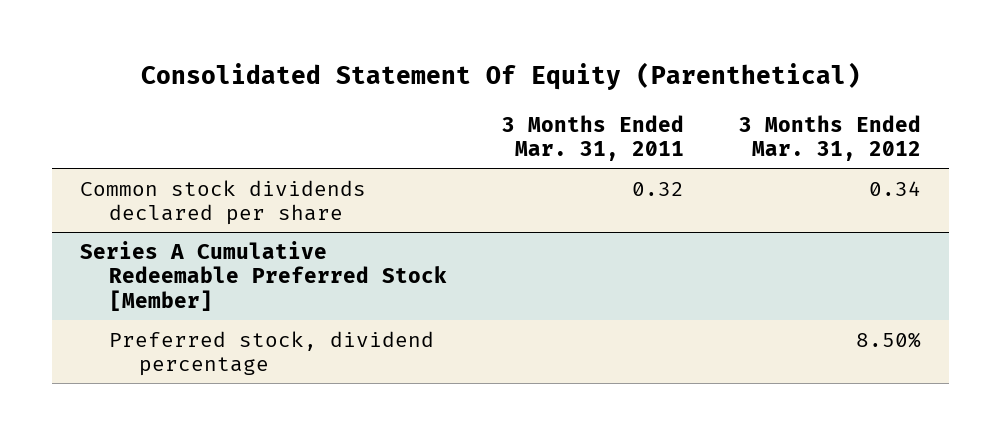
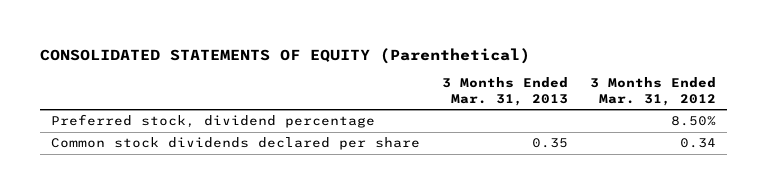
[140,62,861,91] Consolidated Statement Of Equity (Parenthetical) -> [39,47,530,64] CONSOLIDATED STATEMENTS OF EQUITY (Parenthetical)
[502,114,685,162] 3 Months Ended Mar. 31, 2011 -> none
none -> [442,77,569,106] 3 Months Ended Mar. 31, 2013
[79,240,448,311] Series A Cumulative Redeemable Preferred Stock [Member] -> none
[79,179,366,226] Common stock dividends declared per share -> [51,137,421,151] Common stock dividends declared per share

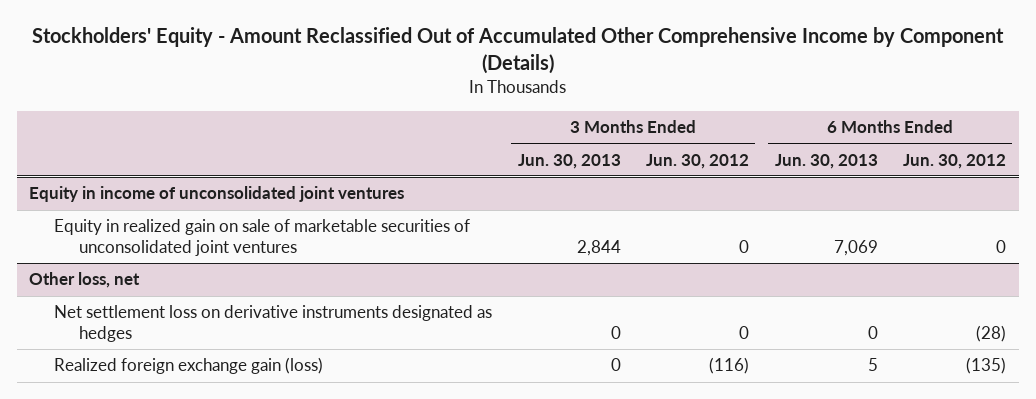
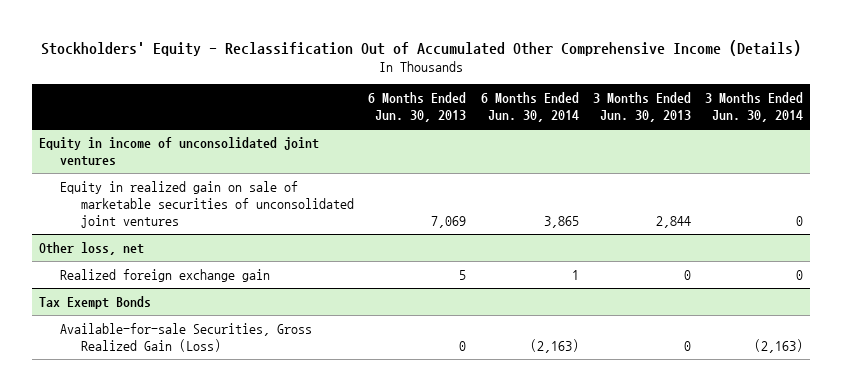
[31,27,1004,75] Stockholders' Equity - Amount Reclassified Out of Accumulated Other Comprehensive Income by Component (Details) -> [40,39,801,56] Stockholders' Equity - Reclassification Out of Accumulated Other Comprehensive Income (Details)
[646,153,750,169] Jun. 30, 2012 -> none
[903,153,1007,169] Jun. 30, 2012 -> none
none -> [480,91,579,123] 6 Months Ended Jun. 30, 2014
none -> [704,91,803,123] 3 Months Ended Jun. 30, 2014
[54,305,493,343] Net settlement loss on derivative instruments designated as hedges -> none
[54,357,324,375] Realized foreign exchange gain (loss) -> [60,268,271,282] Realized foreign exchange gain
none -> [39,295,152,309] Tax Exempt Bonds
none -> [60,322,313,353] Available-for-sale Securities, Gross Realized Gain (Loss)

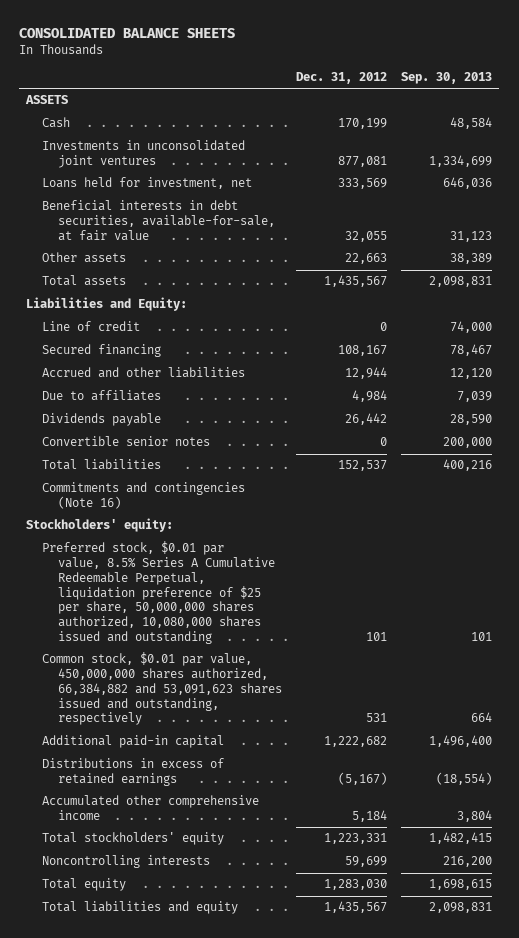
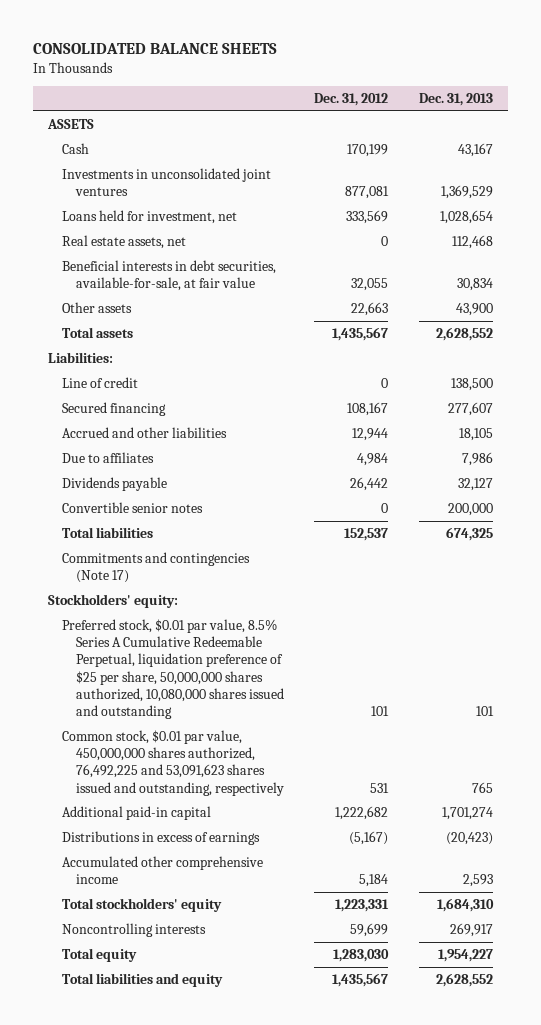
[401,72,493,85] Sep. 30, 2013 -> none
none -> [418,93,493,107] Dec. 31, 2013
none -> [62,234,187,249] Real estate assets, net
[26,297,188,312] Liabilities and Equity: -> [48,351,114,363] Liabilities:
[42,482,246,510] Commitments and contingencies (Note 16) -> [62,551,251,584] Commitments and contingencies (Note 17)
[42,652,283,726] Common stock, $0.01 par value, 450,000,000 shares authorized, 66,384,882 and 53,091,623 shares issued and outstanding, respectively -> [62,729,284,796] Common stock, $0.01 par value, 450,000,000 shares authorized, 76,492,225 and 53,091,623 shares issued and outstanding, respectively
[42,758,225,787] Distributions in excess of retained earnings -> [62,830,261,845] Distributions in excess of earnings

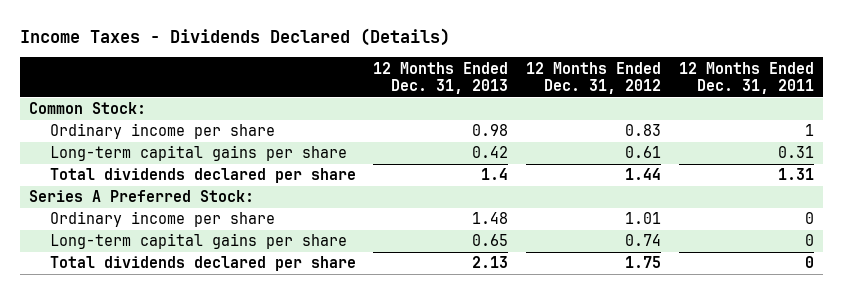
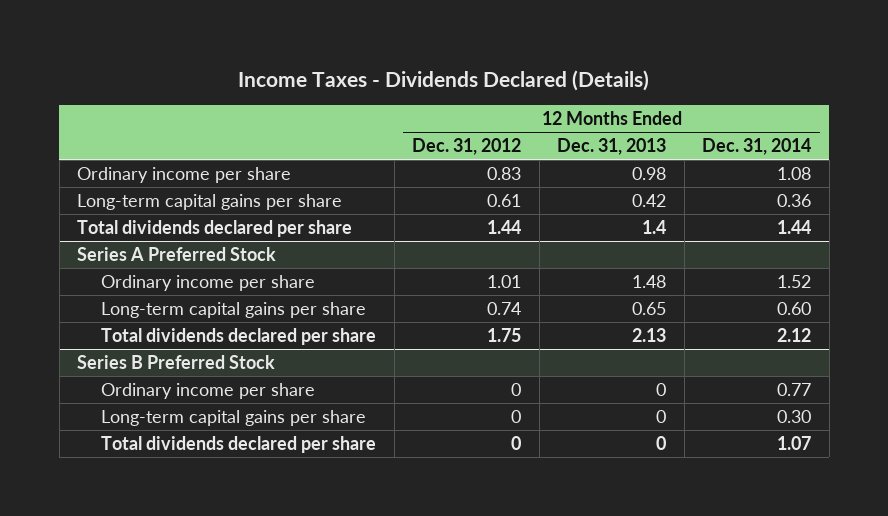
[679,61,815,95] 12 Months Ended Dec. 31, 2011 -> none
none -> [702,138,812,156] Dec. 31, 2014
[28,102,146,115] Common Stock: -> none
[28,190,254,203] Series A Preferred Stock: -> none
none -> [77,246,277,261] Series A Preferred Stock
none -> [77,354,276,369] Series B Preferred Stock
none -> [101,382,316,399] Ordinary income per share
none -> [101,409,367,426] Long-term capital gains per share
none -> [101,435,377,453] Total dividends declared per share

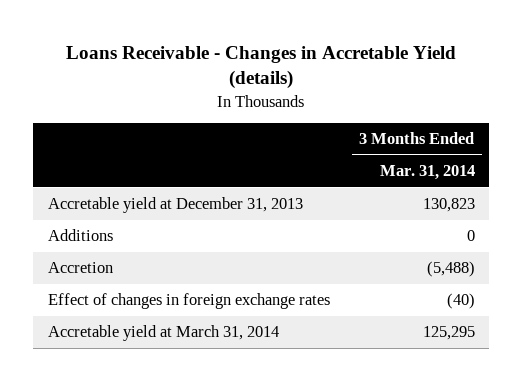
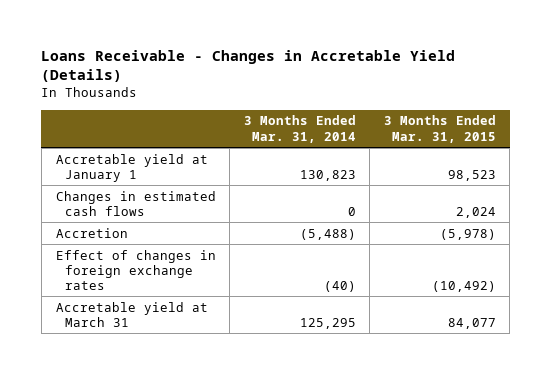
[66,45,457,90] Loans Receivable - Changes in Accretable Yield (details) -> [41,49,456,83] Loans Receivable - Changes in Accretable Yield (Details)
none -> [383,115,496,143] 3 Months Ended Mar. 31, 2015
[48,229,114,242] Additions -> none
[48,197,304,214] Accretable yield at December 31, 2013 -> [55,153,208,182] Accretable yield at January 1
none -> [55,190,216,216] Changes in estimated cash flows
[48,325,280,342] Accretable yield at March 31, 2014 -> [55,301,208,327] Accretable yield at March 31

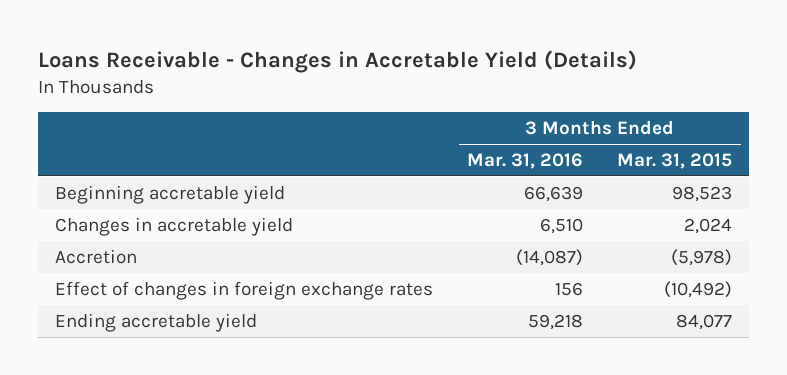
[243,115,356,143] 3 Months Ended Mar. 31, 2014 -> none
none -> [467,153,584,170] Mar. 31, 2016
[55,153,208,182] Accretable yield at January 1 -> [54,184,285,204] Beginning accretable yield
[55,190,216,216] Changes in estimated cash flows -> [54,216,293,236] Changes in accretable yield
[55,301,208,327] Accretable yield at March 31 -> [54,312,257,332] Ending accretable yield

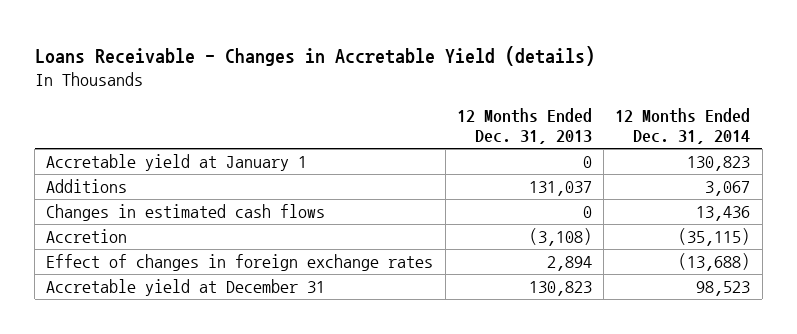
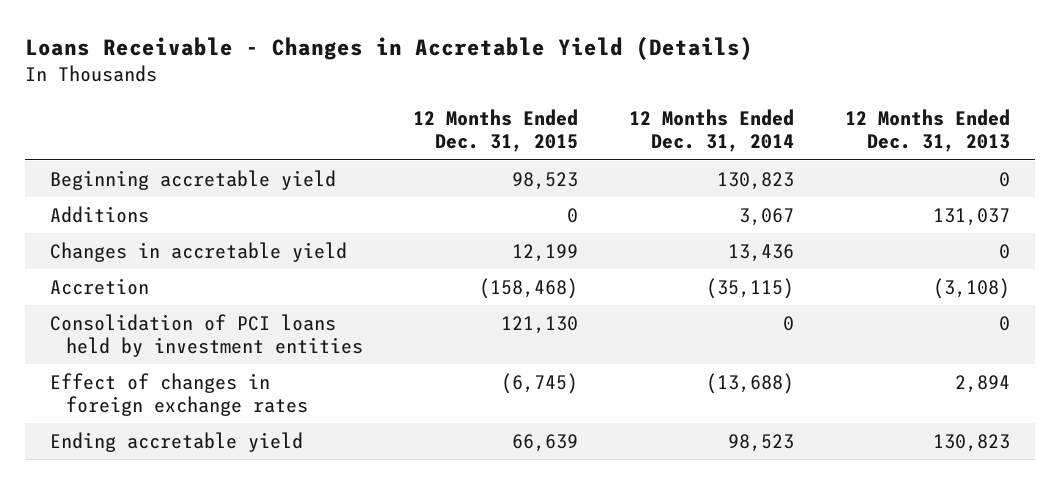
[34,45,595,66] Loans Receivable - Changes in Accretable Yield (details) -> [24,36,753,60] Loans Receivable - Changes in Accretable Yield (Details)
none -> [413,109,579,153] 12 Months Ended Dec. 31, 2015
[46,154,308,172] Accretable yield at January 1 -> [50,169,337,190] Beginning accretable yield
[46,204,326,222] Changes in estimated cash flows -> [50,241,348,262] Changes in accretable yield
none -> [50,313,363,357] Consolidation of PCI loans held by investment entities
[46,279,326,297] Accretable yield at December 31 -> [50,431,304,452] Ending accretable yield

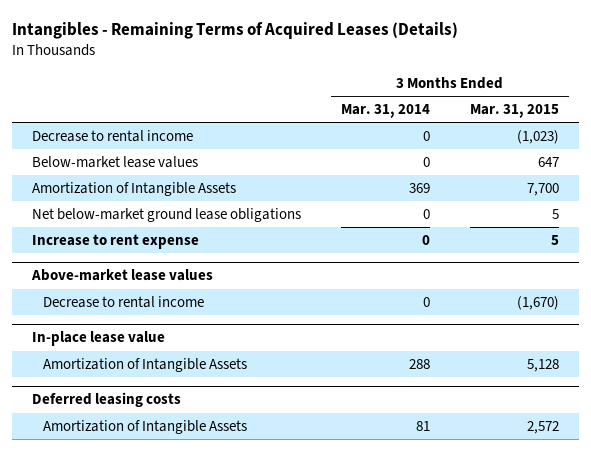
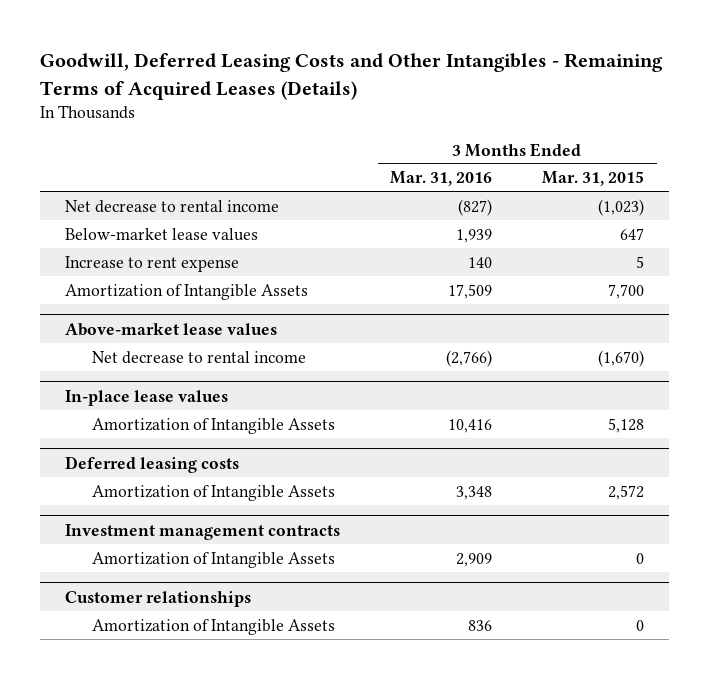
[12,22,459,40] Intangibles - Remaining Terms of Acquired Leases (Details) -> [40,53,664,100] Goodwill, Deferred Leasing Costs and Other Intangibles - Remaining Terms of Acquired Leases (Details)
[341,104,431,119] Mar. 31, 2014 -> none
none -> [390,171,493,187] Mar. 31, 2016
[32,130,194,143] Decrease to rental income -> [65,199,280,213] Net decrease to rental income
[32,208,302,223] Net below-market ground lease obligations -> none
[32,182,237,197] Amortization of Intangible Assets -> [65,283,309,300] Amortization of Intangible Assets
[42,296,204,309] Decrease to rental income -> [92,350,307,364] Net decrease to rental income
[32,331,166,347] In-place lease value -> [65,389,229,406] In-place lease values
none -> [65,523,341,540] Investment management contracts
none -> [92,551,336,568] Amortization of Intangible Assets
none -> [65,590,252,607] Customer relationships
none -> [92,618,336,635] Amortization of Intangible Assets

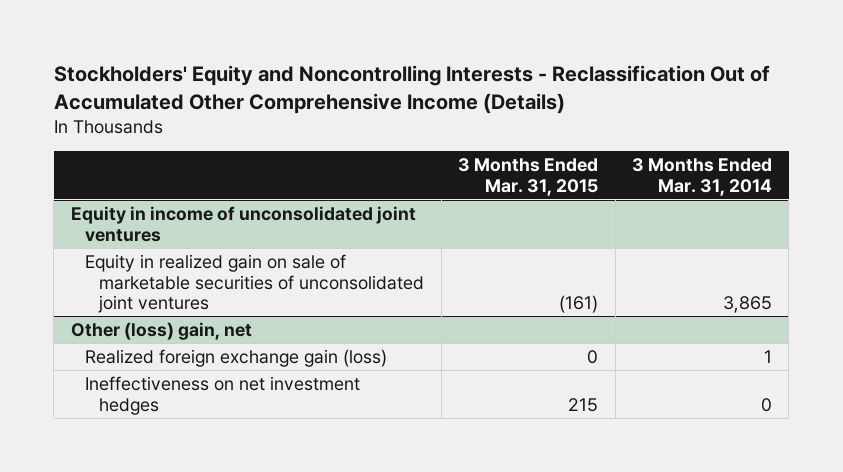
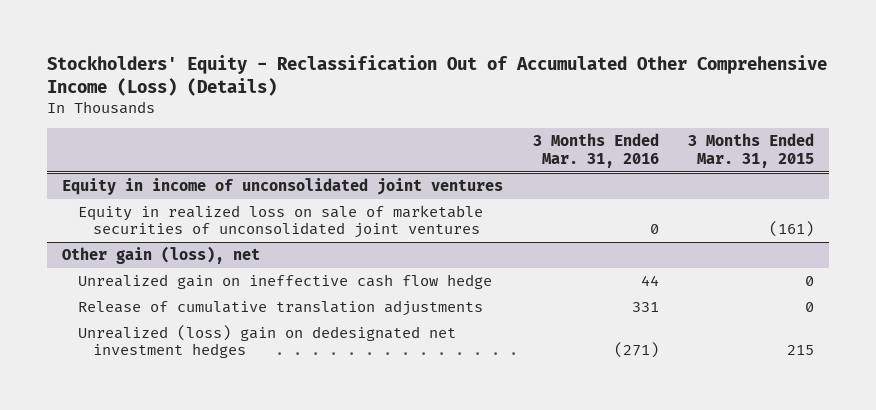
[53,65,770,115] Stockholders' Equity and Noncontrolling Interests - Reclassification Out of Accumulated Other Comprehensive Income (Details) -> [47,55,828,97] Stockholders' Equity - Reclassification Out of Accumulated Other Comprehensive Income (Loss) (Details)
[631,157,772,196] 3 Months Ended Mar. 31, 2014 -> none
none -> [532,133,659,168] 3 Months Ended Mar. 31, 2016
[85,253,425,314] Equity in realized gain on sale of marketable securities of unconsolidated joint ventures -> [77,205,483,239] Equity in realized loss on sale of marketable securities of unconsolidated joint ventures
[70,321,252,340] Other (loss) gain, net -> [62,246,261,265] Other gain (loss), net
none -> [77,274,492,290] Unrealized gain on ineffective cash flow hedge
[85,348,388,367] Realized foreign exchange gain (loss) -> [77,300,483,317] Release of cumulative translation adjustments
[85,375,361,415] Ineffectiveness on net investment hedges -> [77,325,456,359] Unrealized (loss) gain on dedesignated net investment hedges

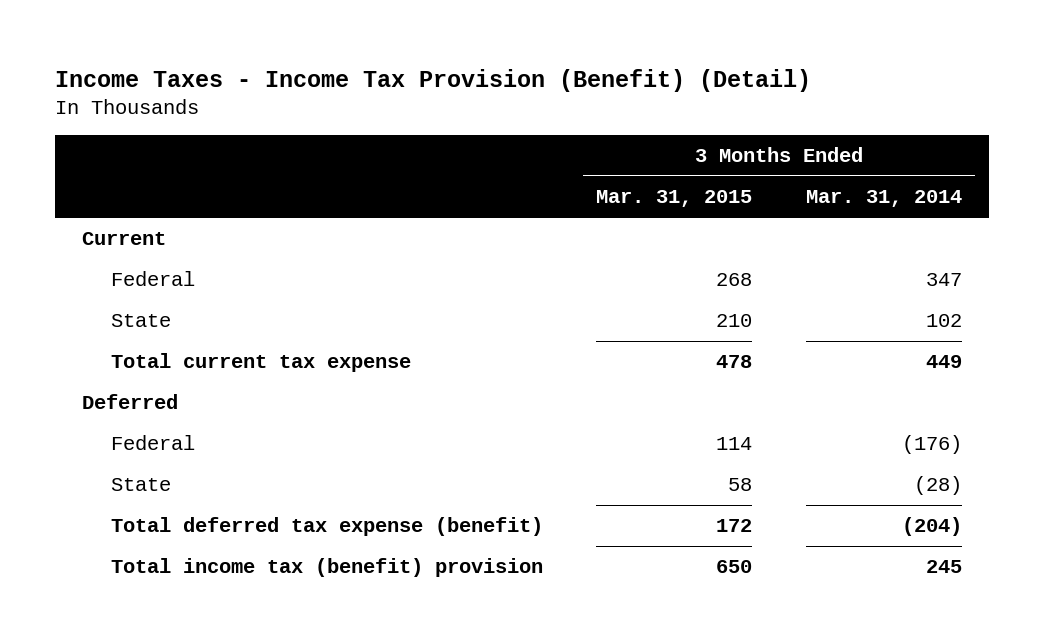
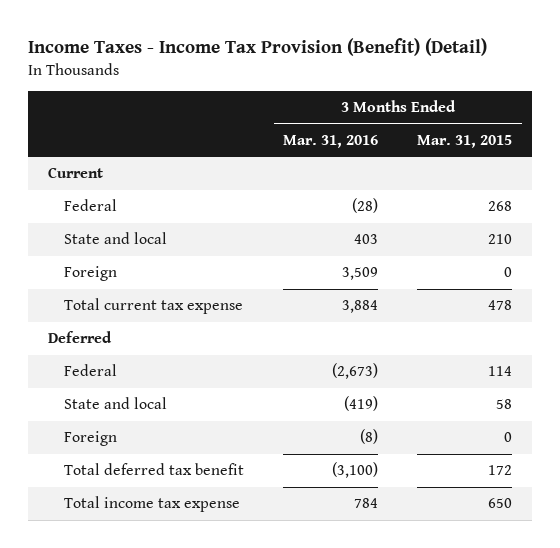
[805,190,962,208] Mar. 31, 2014 -> none
none -> [283,134,379,148] Mar. 31, 2016
[110,314,171,328] State -> [64,232,168,245] State and local
none -> [64,266,118,282] Foreign
[110,478,171,492] State -> [64,397,168,410] State and local
none -> [64,431,118,447] Foreign
[110,517,543,537] Total deferred tax expense (benefit) -> [64,463,245,476] Total deferred tax benefit
[110,558,543,578] Total income tax (benefit) provision -> [64,496,241,513] Total income tax expense

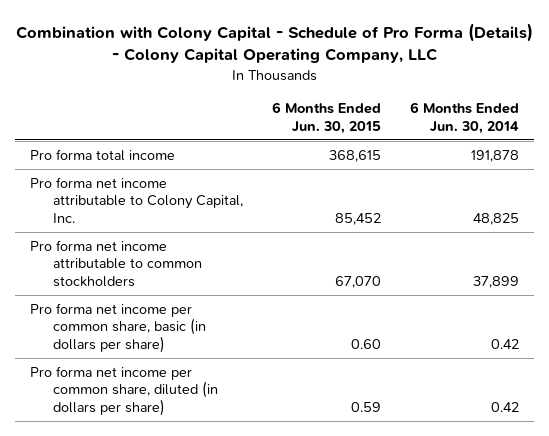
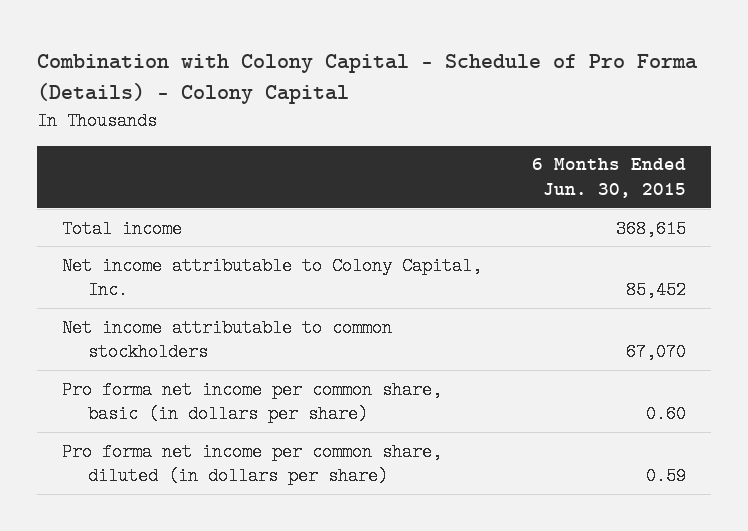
[15,22,533,64] Combination with Colony Capital - Schedule of Pro Forma (Details) - Colony Capital Operating Company, LLC -> [36,53,698,104] Combination with Colony Capital - Schedule of Pro Forma (Details) - Colony Capital
[410,102,520,134] 6 Months Ended Jun. 30, 2014 -> none
[30,148,176,161] Pro forma total income -> [61,219,182,238] Total income
[30,176,243,223] Pro forma net income attributable to Colony Capital, Inc. -> [61,256,482,300] Net income attributable to Colony Capital, Inc.
[30,239,202,287] Pro forma net income attributable to common stockholders -> [61,318,392,362] Net income attributable to common stockholders

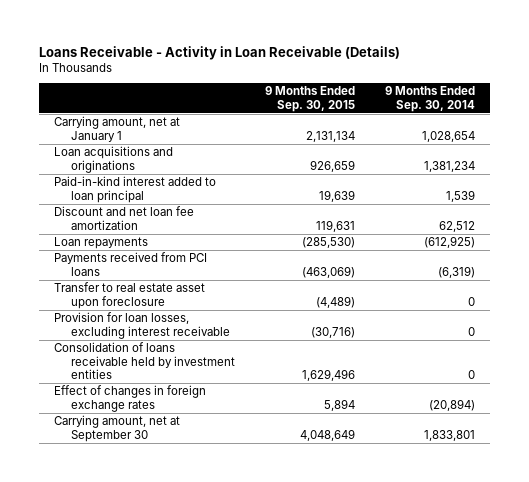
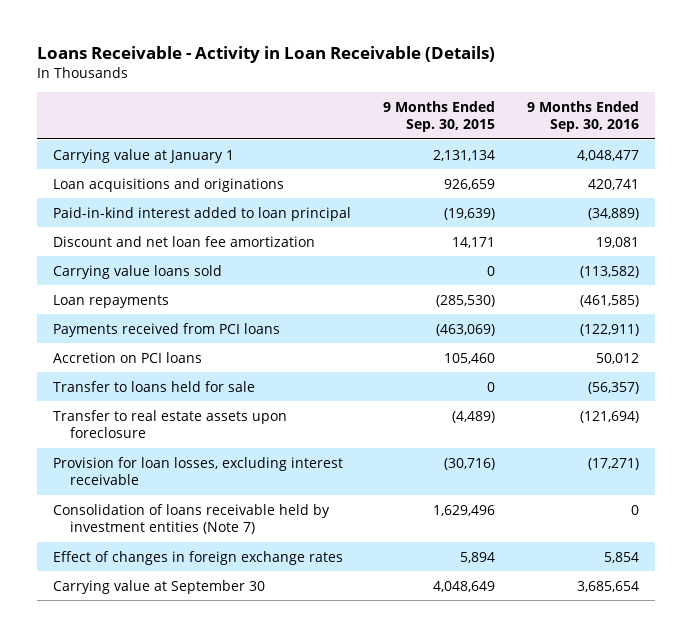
[385,86,476,112] 9 Months Ended Sep. 30, 2014 -> none
none -> [526,100,639,133] 9 Months Ended Sep. 30, 2016
[54,116,181,142] Carrying amount, net at January 1 -> [52,148,234,163] Carrying value at January 1
[318,189,355,202] 19,639 -> [443,207,495,220] (19,639)
[315,219,355,232] 119,631 -> [451,236,495,248] 14,171
none -> [52,264,222,279] Carrying value loans sold
none -> [52,351,202,363] Accretion on PCI loans
none -> [52,380,255,392] Transfer to loans held for sale
[54,282,206,309] Transfer to real estate asset upon foreclosure -> [52,409,287,439] Transfer to real estate assets upon foreclosure
[54,342,235,380] Consolidation of loans receivable held by investment entities -> [52,503,330,535] Consolidation of loans receivable held by investment entities (Note 7)
[54,415,181,442] Carrying amount, net at September 30 -> [52,579,265,594] Carrying value at September 30

